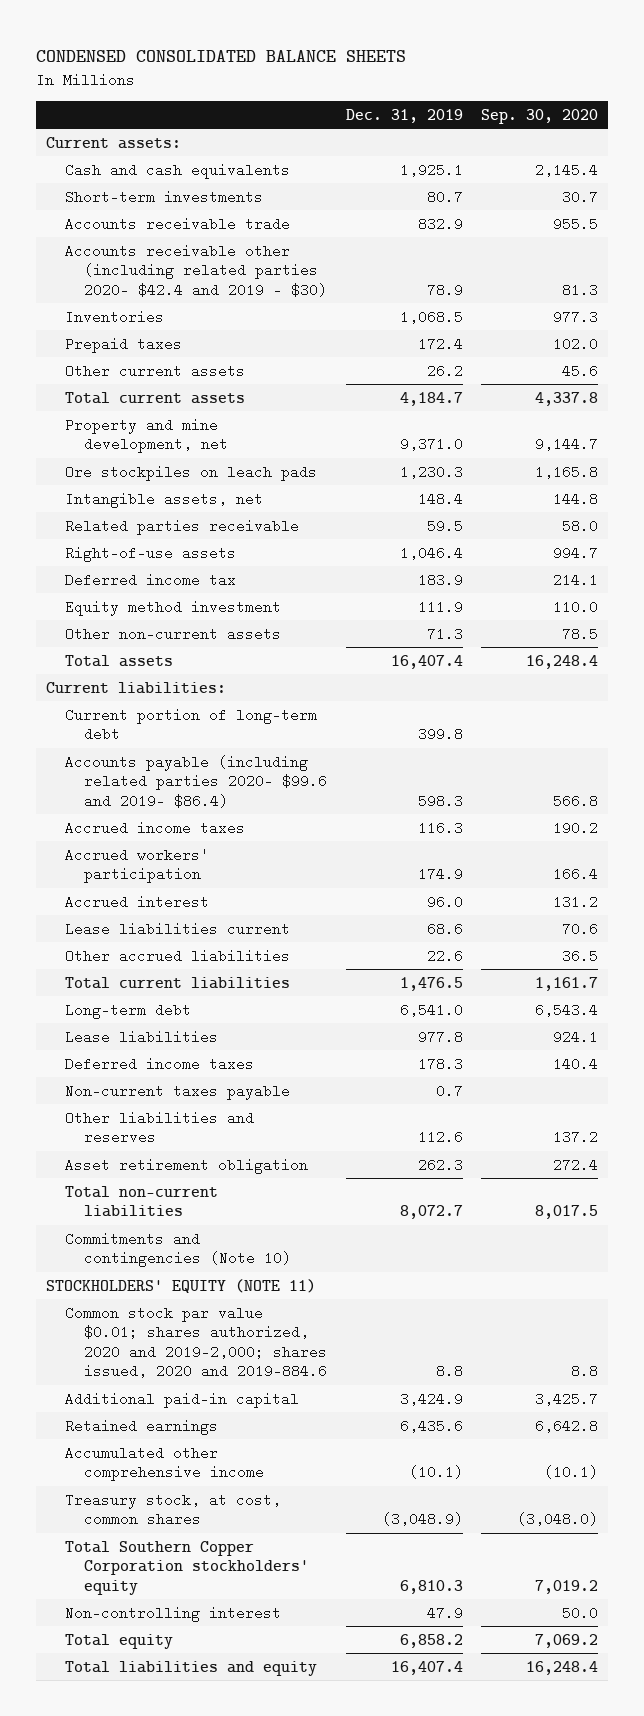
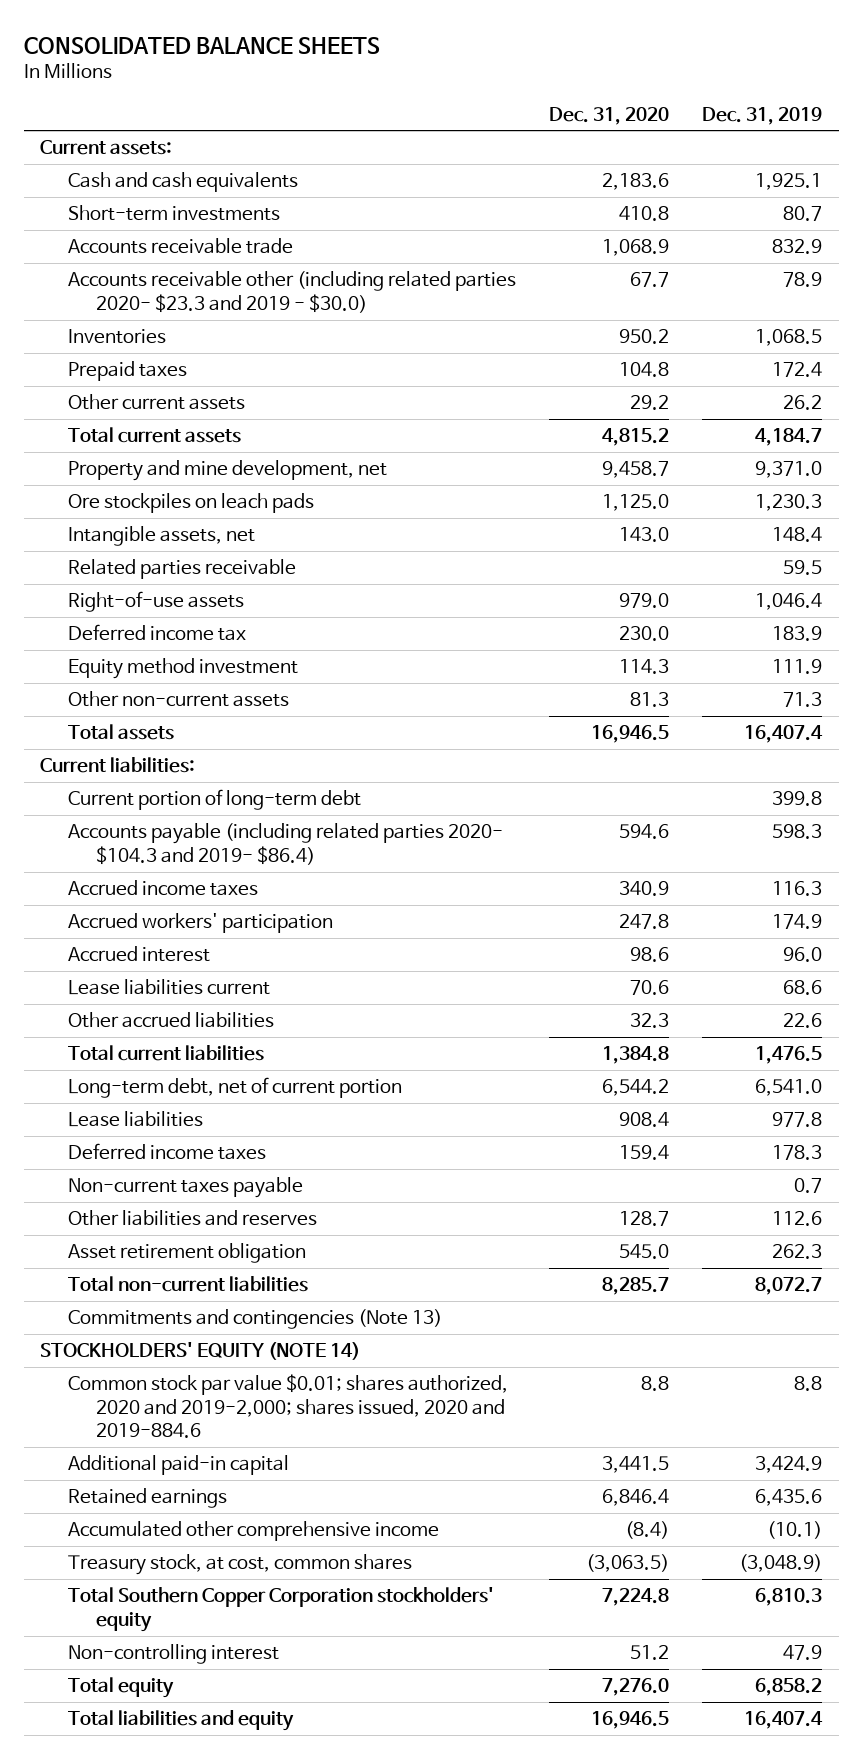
[36,50,407,63] CONDENSED CONSOLIDATED BALANCE SHEETS -> [23,36,380,54] CONSOLIDATED BALANCE SHEETS
[481,108,599,124] Sep. 30, 2020 -> none
none -> [549,106,670,125] Dec. 31, 2020
[64,243,328,297] Accounts receivable other (including related parties 2020- $42.4 and 2019 - $30) -> [67,271,516,313] Accounts receivable other (including related parties 2020- $23.3 and 2019 - $30.0)
[64,754,328,808] Accounts payable (including related parties 2020- $99.6 and 2019- $86.4) -> [67,823,503,865] Accounts payable (including related parties 2020- $104.3 and 2019- $86.4)
[64,1002,191,1019] Long-term debt -> [67,1077,402,1099] Long-term debt, net of current portion
[64,1231,292,1268] Commitments and contingencies (Note 10) -> [67,1309,442,1330] Commitments and contingencies (Note 13)
[45,1278,316,1293] STOCKHOLDERS' EQUITY (NOTE 11) -> [40,1342,361,1361] STOCKHOLDERS' EQUITY (NOTE 14)

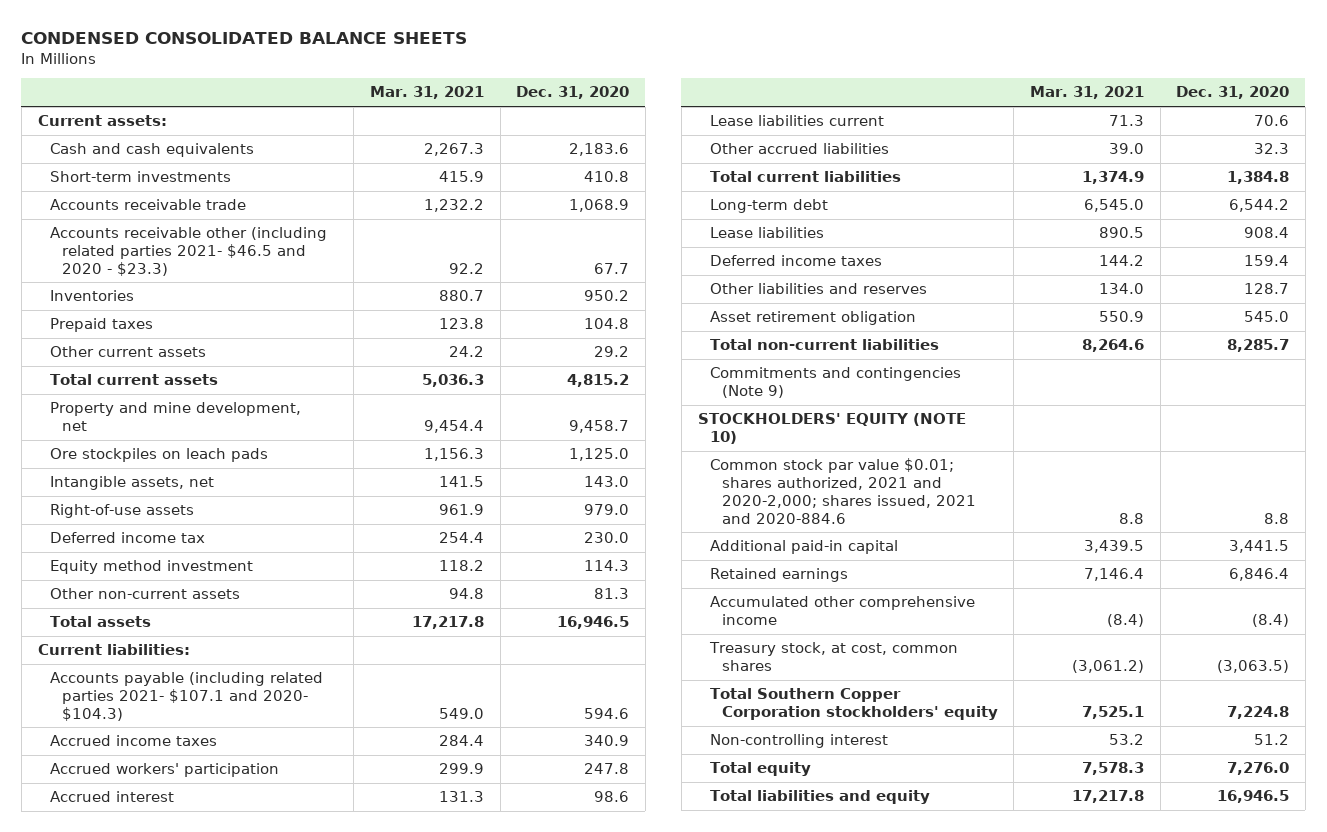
[23,36,380,54] CONSOLIDATED BALANCE SHEETS -> [21,32,468,45] CONDENSED CONSOLIDATED BALANCE SHEETS
[702,106,823,125] Dec. 31, 2019 -> none
none -> [369,86,484,100] Mar. 31, 2021
[67,271,516,313] Accounts receivable other (including related parties 2020- $23.3 and 2019 - $30.0) -> [49,227,327,276] Accounts receivable other (including related parties 2021- $46.5 and 2020 - $23.3)
[67,559,296,580] Related parties receivable -> none
[67,789,361,811] Current portion of long-term debt -> none
[67,823,503,865] Accounts payable (including related parties 2020- $104.3 and 2019- $86.4) -> [49,672,323,721] Accounts payable (including related parties 2021- $107.1 and 2020- $104.3)
[67,1077,402,1099] Long-term debt, net of current portion -> [709,199,828,214] Long-term debt
[67,1177,303,1199] Non-current taxes payable -> none
[67,1309,442,1330] Commitments and contingencies (Note 13) -> [709,367,961,399] Commitments and contingencies (Note 9)
[40,1342,361,1361] STOCKHOLDERS' EQUITY (NOTE 14) -> [697,413,966,445] STOCKHOLDERS' EQUITY (NOTE 10)
[67,1374,508,1438] Common stock par value $0.01; shares authorized, 2020 and 2019-2,000; shares issued, 2020 and 2019-884.6 -> [709,458,976,524] Common stock par value $0.01; shares authorized, 2021 and 2020-2,000; shares issued, 2021 and 2020-884.6

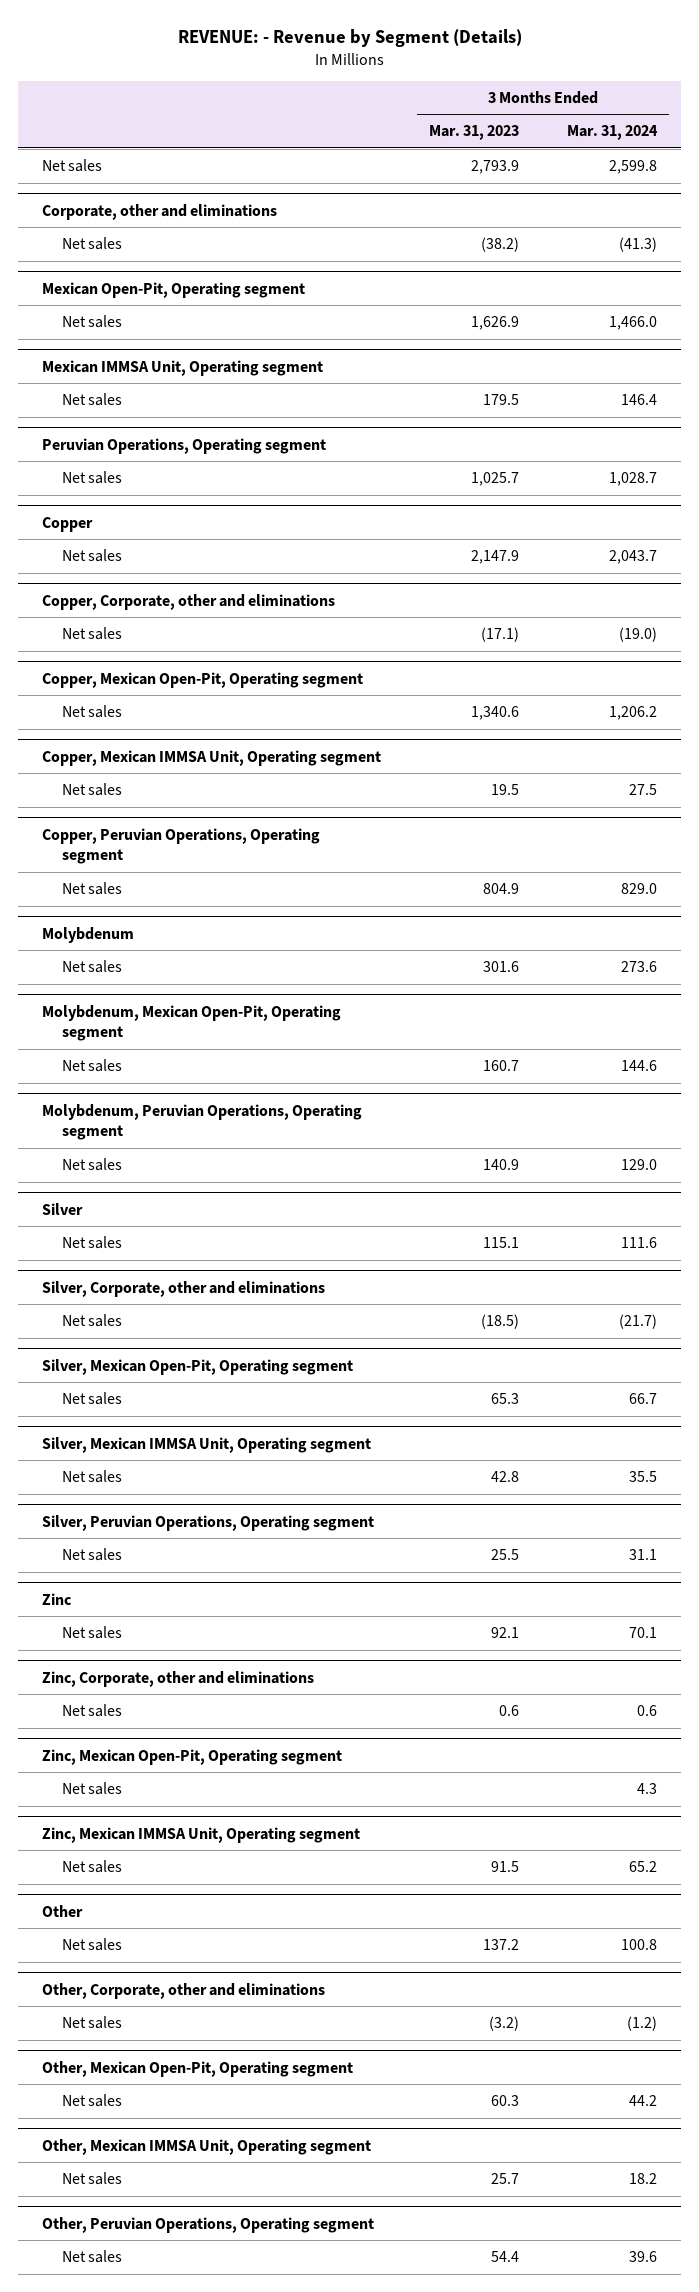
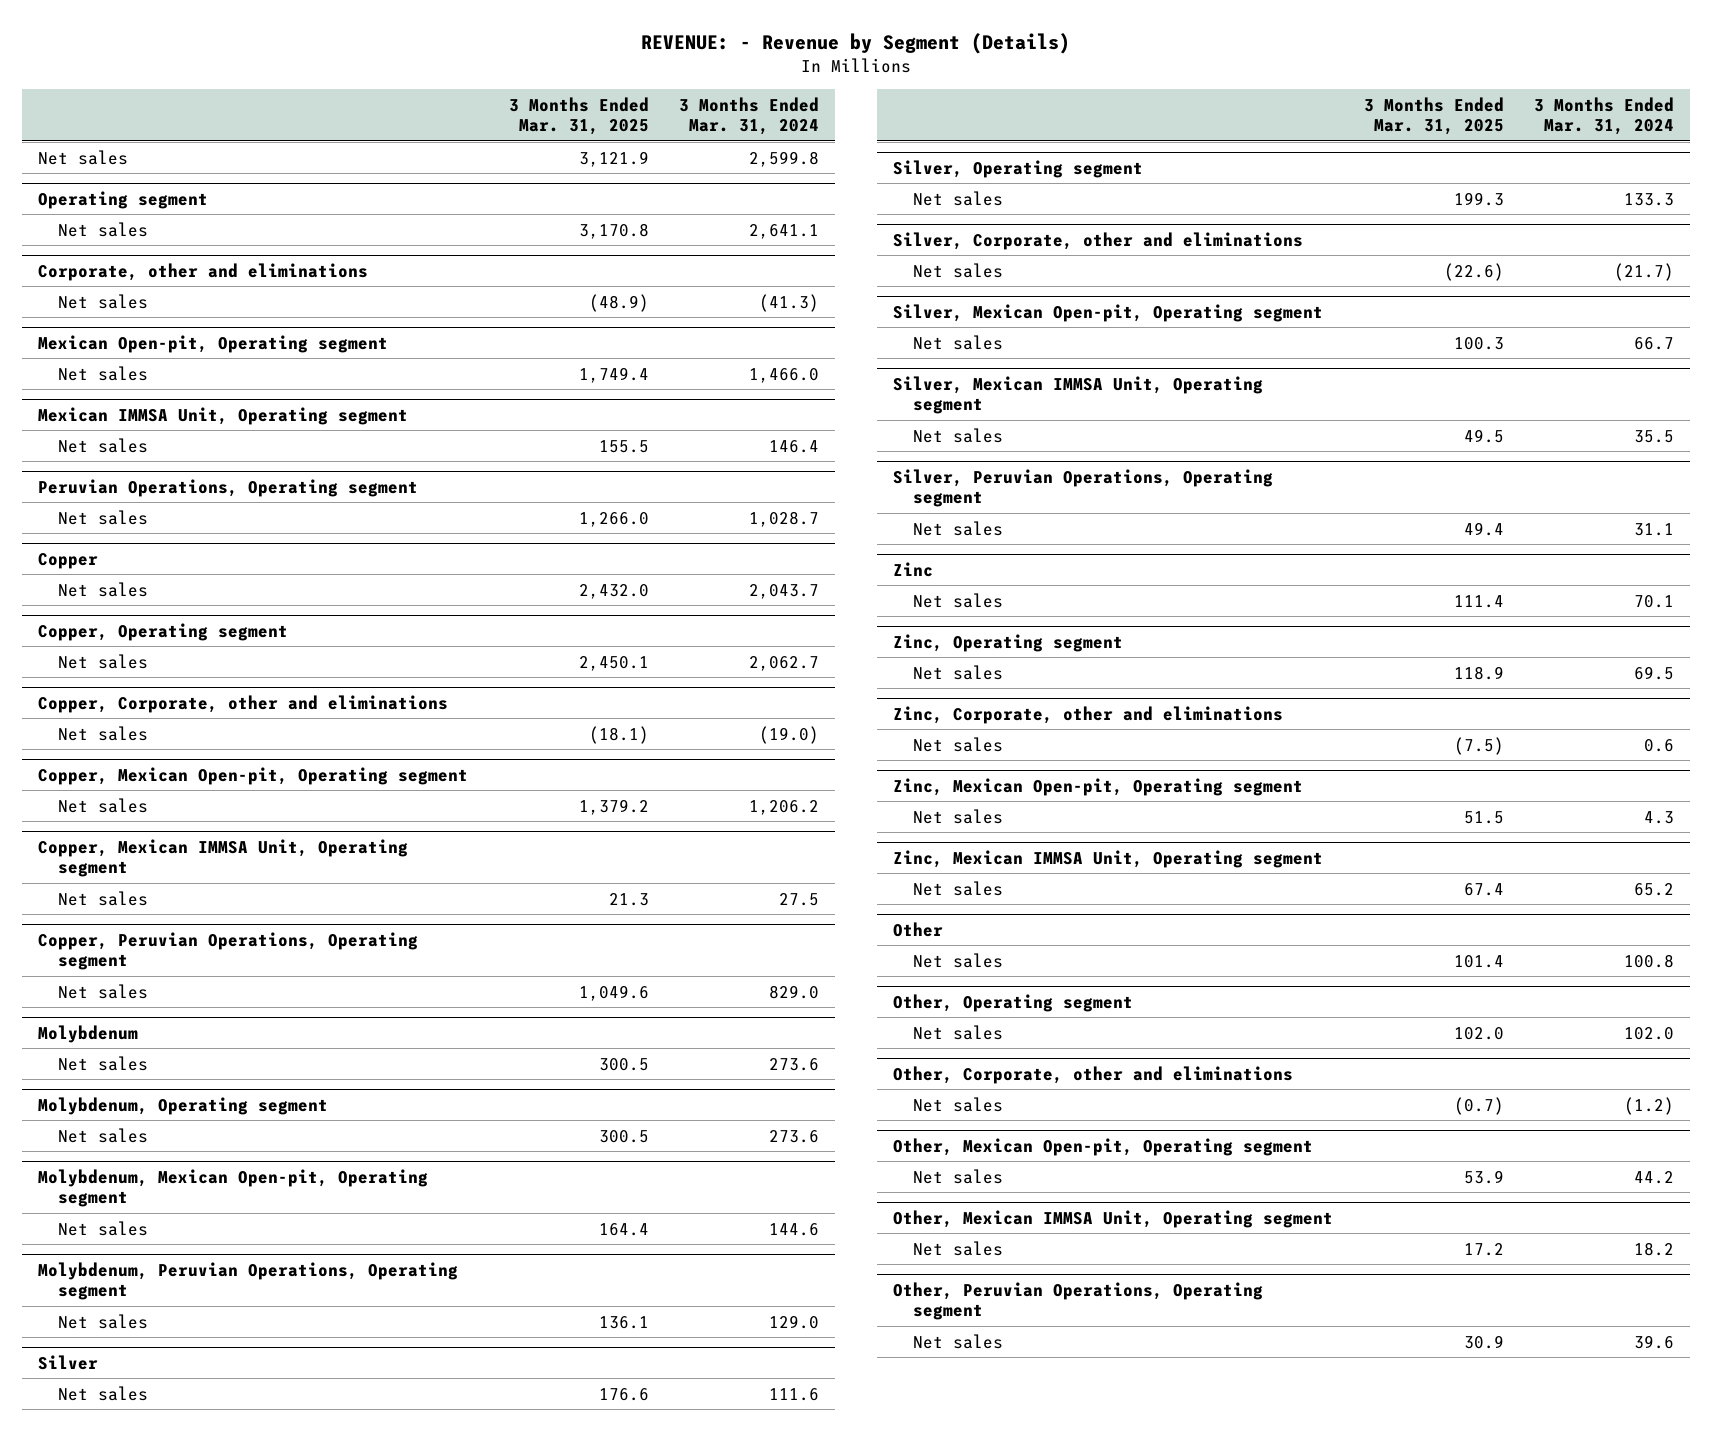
[429,125,520,141] Mar. 31, 2023 -> none
none -> [508,96,649,136] 3 Months Ended Mar. 31, 2025
none -> [37,190,208,209] Operating segment
none -> [58,221,149,237] Net sales
[41,281,305,298] Mexican Open-Pit, Operating segment -> [37,334,388,353] Mexican Open-pit, Operating segment
none -> [37,622,288,641] Copper, Operating segment
none -> [58,653,149,669] Net sales
[41,671,363,688] Copper, Mexican Open-Pit, Operating segment -> [37,766,468,785] Copper, Mexican Open-pit, Operating segment
none -> [37,1096,328,1115] Molybdenum, Operating segment
none -> [58,1127,149,1143] Net sales
[41,1004,341,1042] Molybdenum, Mexican Open-Pit, Operating segment -> [37,1168,428,1208] Molybdenum, Mexican Open-pit, Operating segment
none -> [892,159,1143,178] Silver, Operating segment
none -> [913,190,1004,206] Net sales
[41,1358,353,1375] Silver, Mexican Open-Pit, Operating segment -> [892,303,1323,322] Silver, Mexican Open-pit, Operating segment
none -> [892,633,1123,652] Zinc, Operating segment
none -> [913,664,1004,680] Net sales
[41,1748,342,1765] Zinc, Mexican Open-Pit, Operating segment -> [892,777,1303,796] Zinc, Mexican Open-pit, Operating segment
none -> [892,993,1133,1012] Other, Operating segment
none -> [913,1024,1004,1040] Net sales
[41,2060,353,2077] Other, Mexican Open-Pit, Operating segment -> [892,1137,1313,1156] Other, Mexican Open-pit, Operating segment

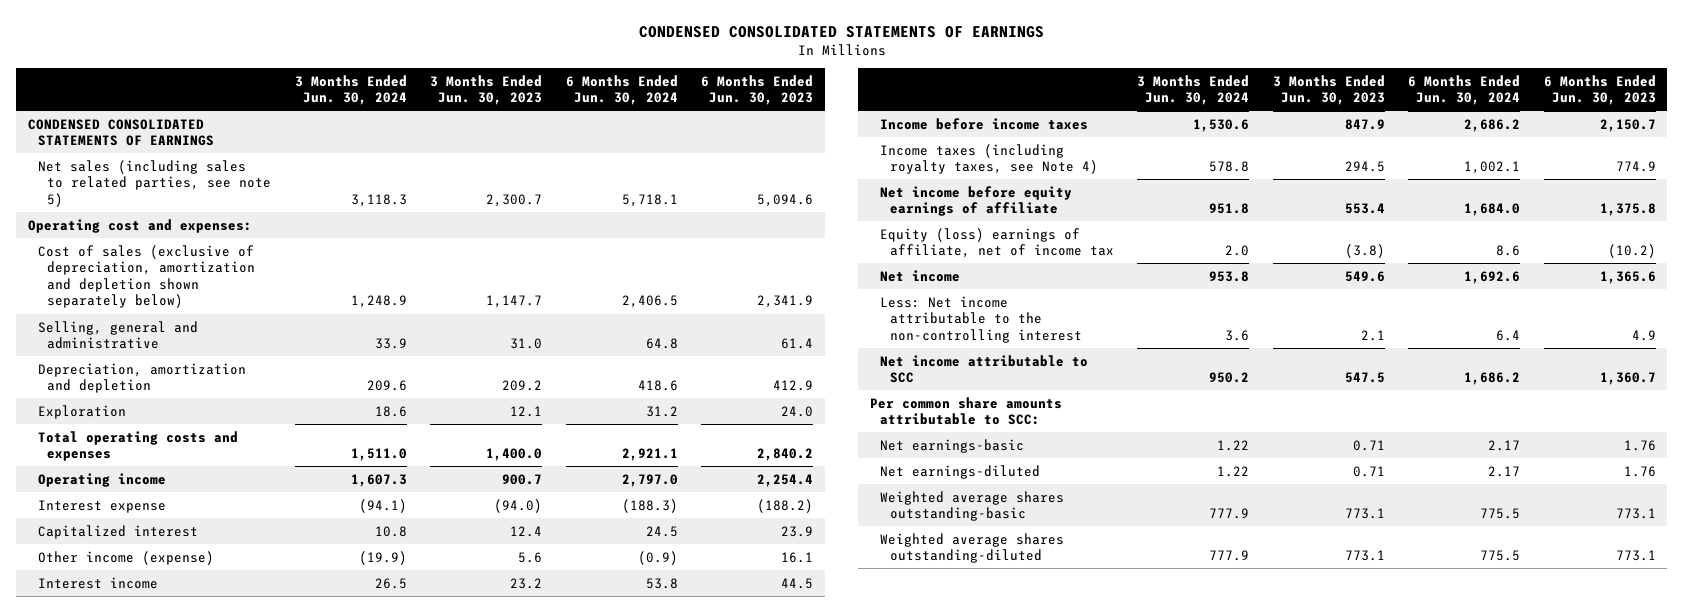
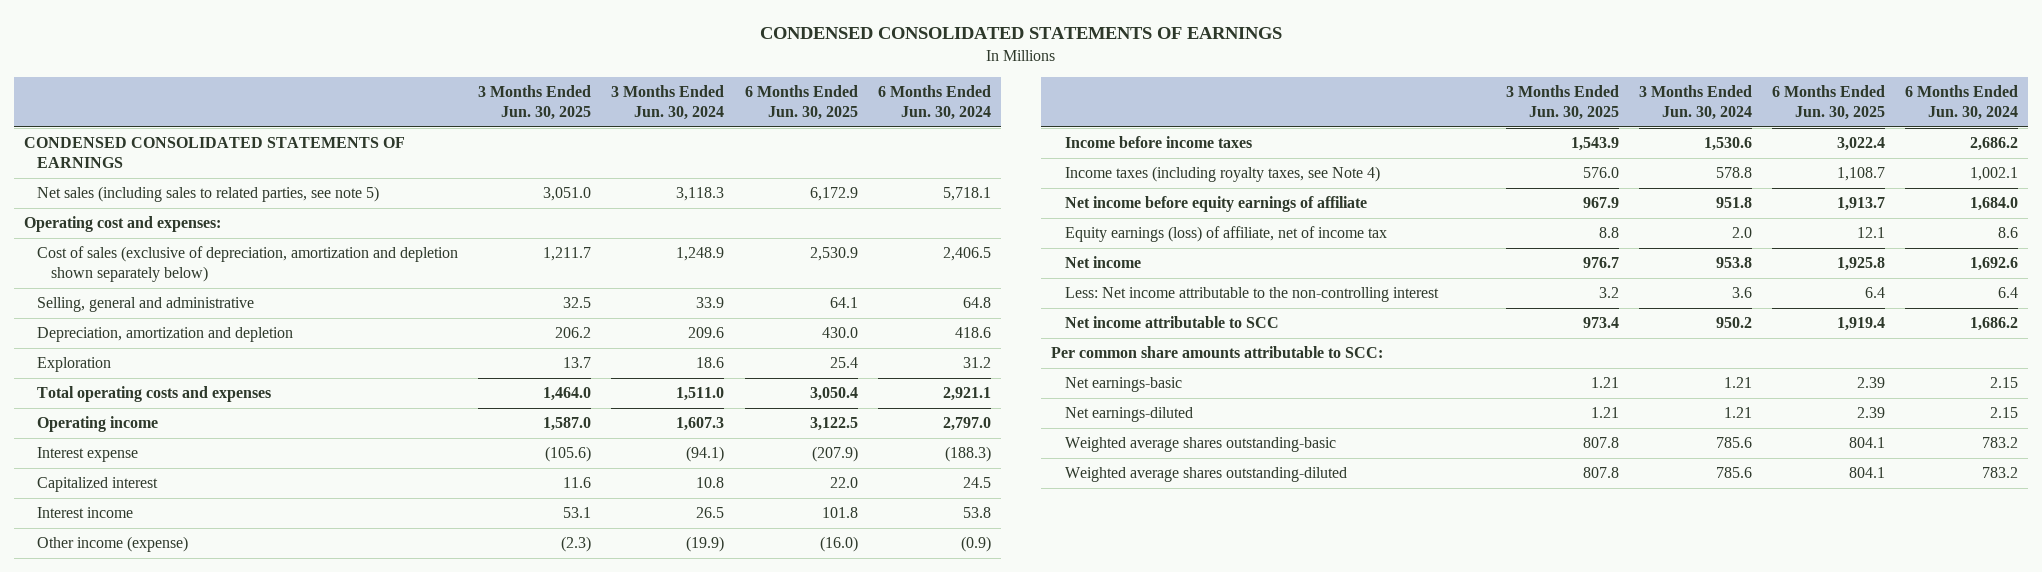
[430,74,543,106] 3 Months Ended Jun. 30, 2023 -> none
[701,74,814,106] 6 Months Ended Jun. 30, 2023 -> none
none -> [478,85,592,121] 3 Months Ended Jun. 30, 2025
none -> [744,85,858,121] 6 Months Ended Jun. 30, 2025
[37,550,214,565] Other income (expense) -> [37,536,189,553] Other income (expense)
[879,227,1114,259] Equity (loss) earnings of affiliate, net of income tax -> [1064,226,1387,243] Equity earnings (loss) of affiliate, net of income tax
[1217,439,1250,451] 1.22 -> [1723,377,1752,389] 1.21
[1488,439,1521,451] 2.17 -> [1989,377,2018,389] 2.15
[1217,465,1250,477] 1.22 -> [1723,407,1752,419] 1.21
[1488,465,1521,477] 2.17 -> [1989,407,2018,419] 2.15
[1209,508,1250,520] 777.9 -> [1715,437,1752,449] 785.6
[1480,508,1521,520] 775.5 -> [1981,437,2018,449] 783.2
[1209,550,1250,562] 777.9 -> [1715,467,1752,479] 785.6
[1480,550,1521,562] 775.5 -> [1981,467,2018,479] 783.2

